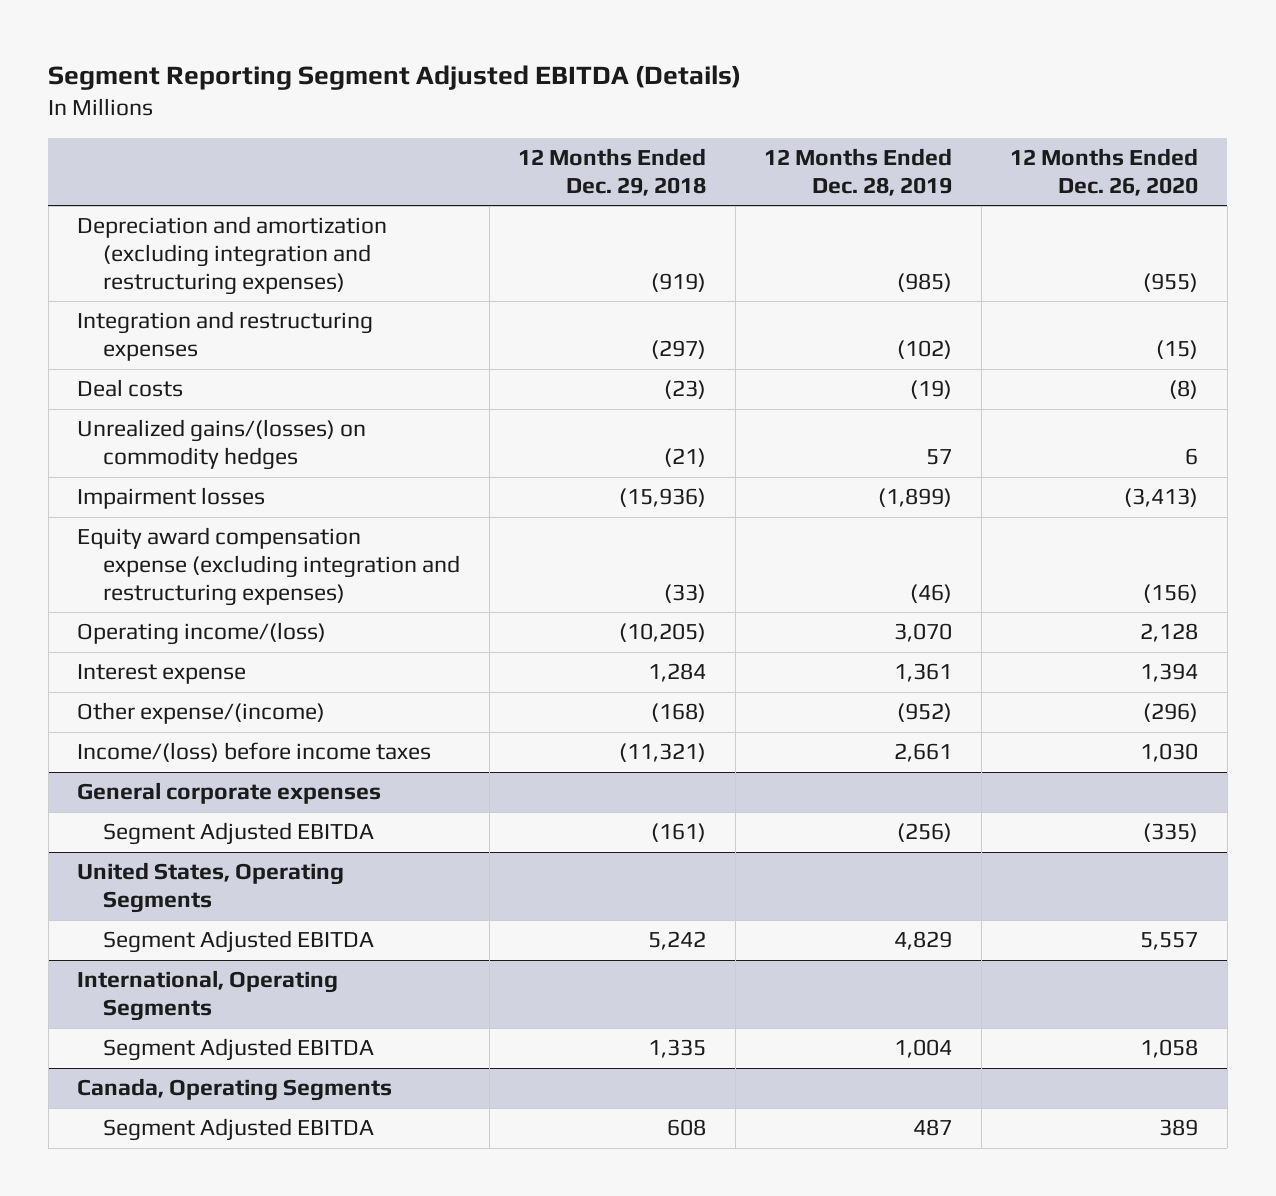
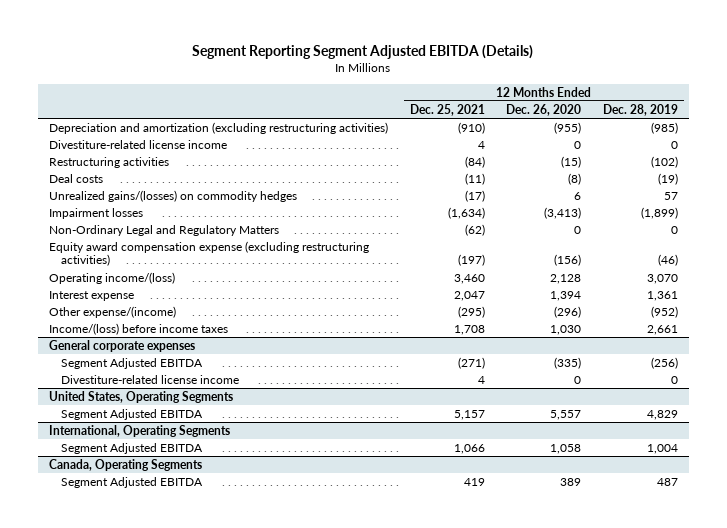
[518,147,707,196] 12 Months Ended Dec. 29, 2018 -> none
none -> [409,103,485,116] Dec. 25, 2021
[77,216,388,296] Depreciation and amortization (excluding integration and restructuring expenses) -> [48,121,388,134] Depreciation and amortization (excluding restructuring activities)
none -> [48,139,227,149] Divestiture-related license income
[77,311,374,362] Integration and restructuring expenses -> [48,156,169,168] Restructuring activities
none -> [48,224,279,236] Non-Ordinary Legal and Regulatory Matters
[77,527,461,607] Equity award compensation expense (excluding integration and restructuring expenses) -> [48,240,369,267] Equity award compensation expense (excluding restructuring activities)
none -> [60,374,239,384] Divestiture-related license income

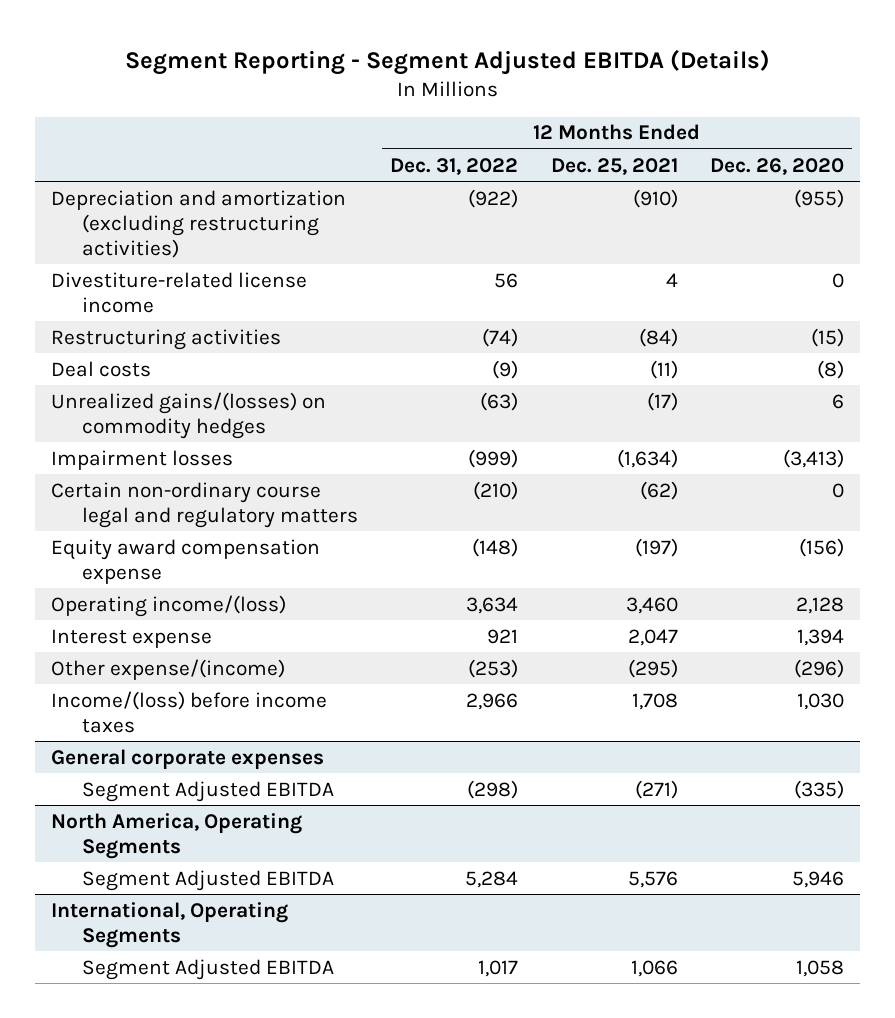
[192,45,534,60] Segment Reporting Segment Adjusted EBITDA (Details) -> [124,48,770,75] Segment Reporting - Segment Adjusted EBITDA (Details)
[603,103,679,116] Dec. 28, 2019 -> none
none -> [390,157,519,175] Dec. 31, 2022
[48,224,279,236] Non-Ordinary Legal and Regulatory Matters -> [51,481,359,528] Certain non-ordinary course legal and regulatory matters
[48,240,369,267] Equity award compensation expense (excluding restructuring activities) -> [51,538,321,584] Equity award compensation expense
[60,374,239,384] Divestiture-related license income -> none
[48,390,233,403] United States, Operating Segments -> none
none -> [51,812,303,859] North America, Operating Segments
[453,409,485,420] 5,157 -> [627,870,678,888] 5,576
[550,409,582,420] 5,557 -> [792,870,845,888] 5,946
[48,458,202,471] Canada, Operating Segments -> none
[60,476,203,488] Segment Adjusted EBITDA -> none

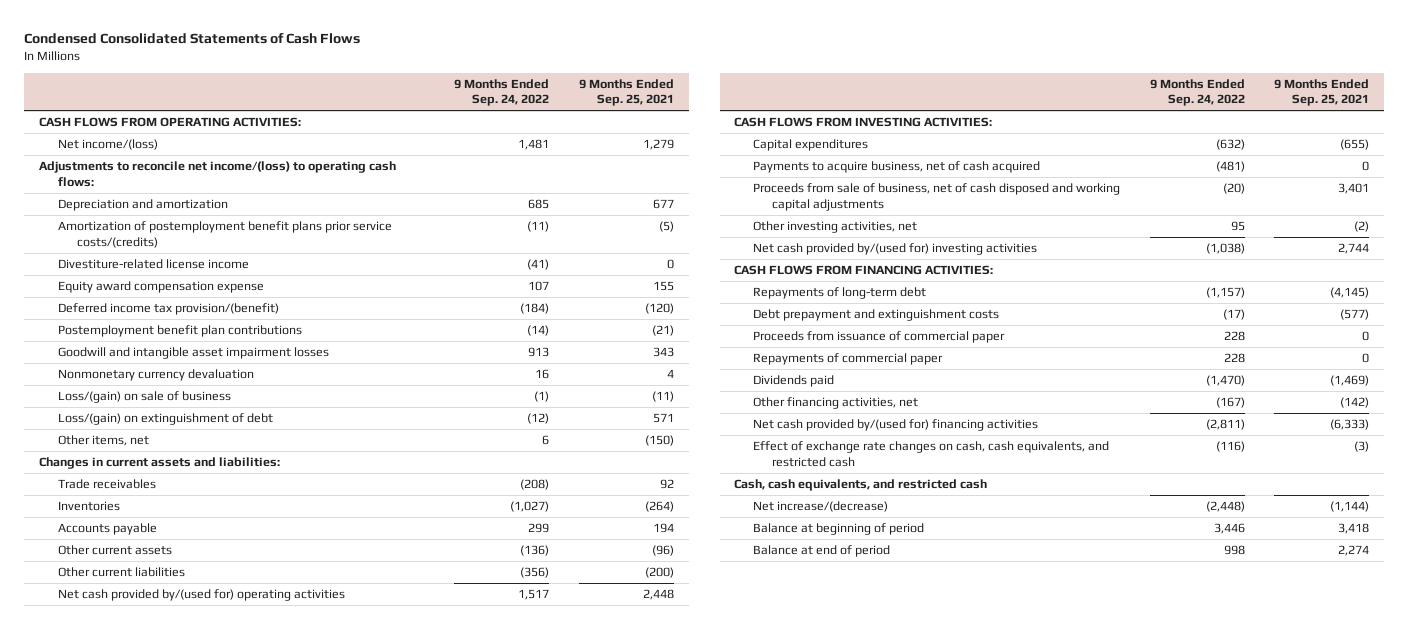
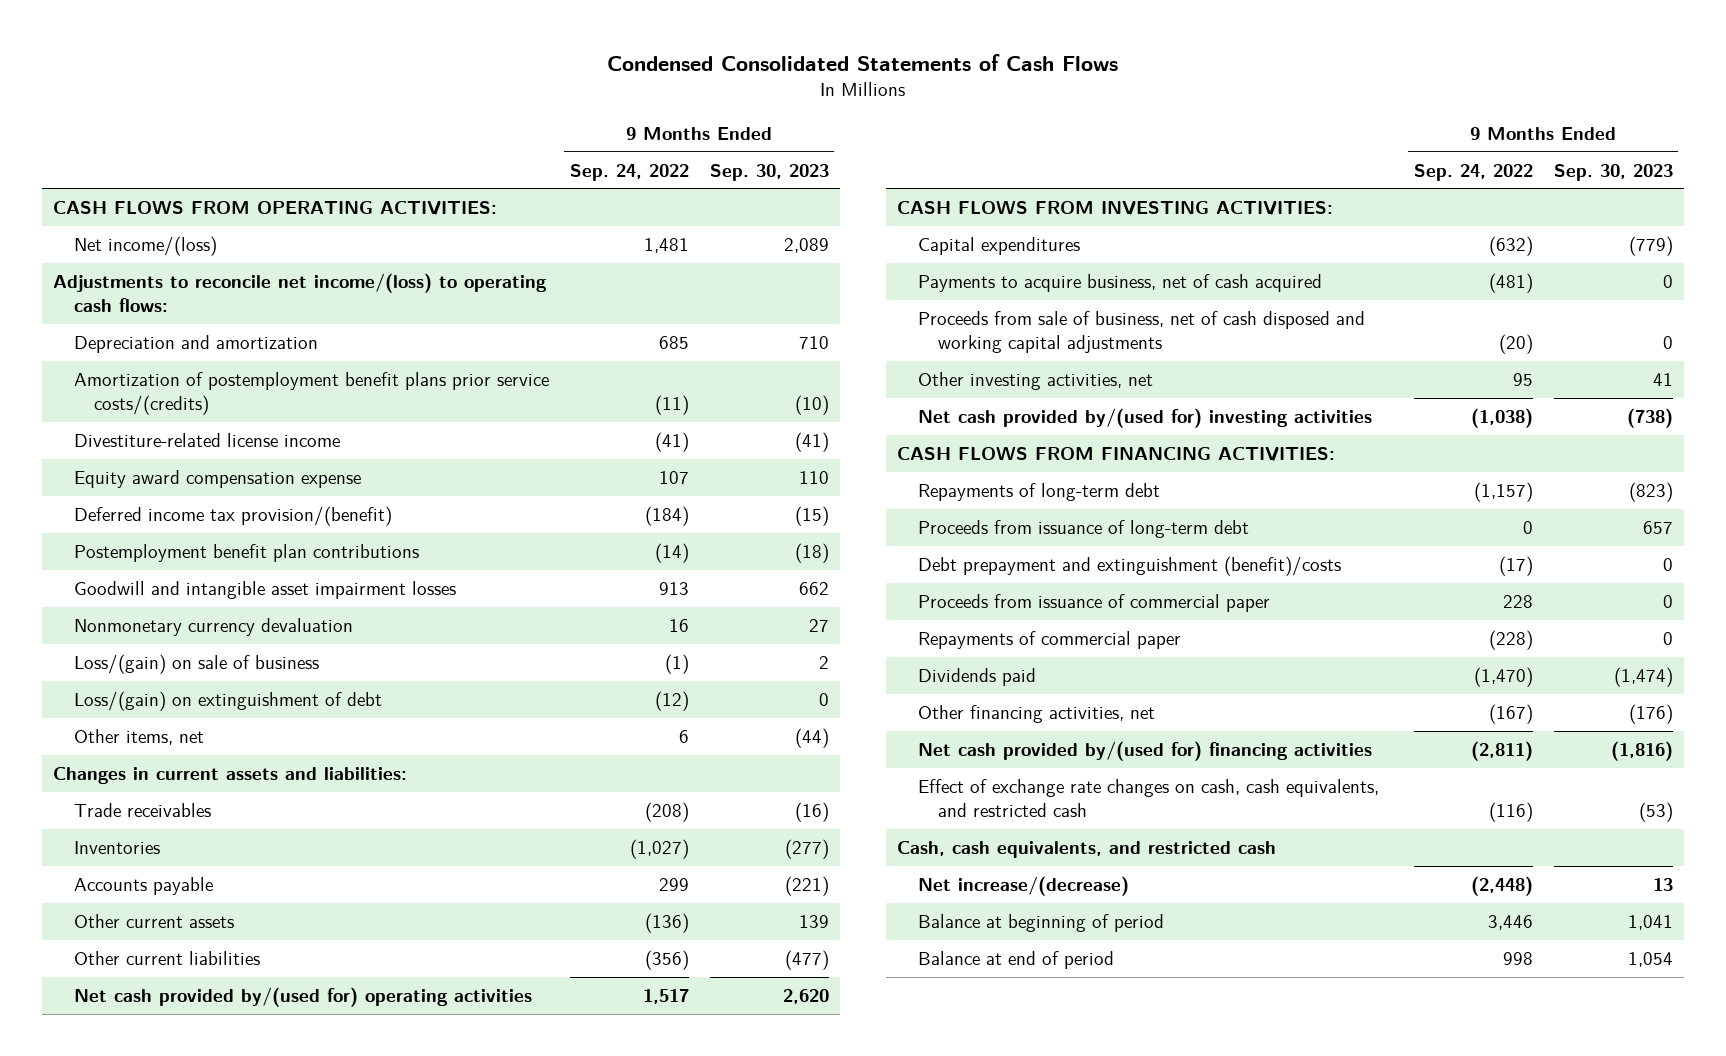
[578,78,674,107] 9 Months Ended Sep. 25, 2021 -> none
none -> [709,163,829,181] Sep. 30, 2023
none -> [917,519,1249,538] Proceeds from issuance of long-term debt
[753,309,1000,322] Debt prepayment and extinguishment costs -> [917,555,1341,576] Debt prepayment and extinguishment (benefit)/costs
[1223,353,1245,364] 228 -> [1488,629,1533,650] (228)

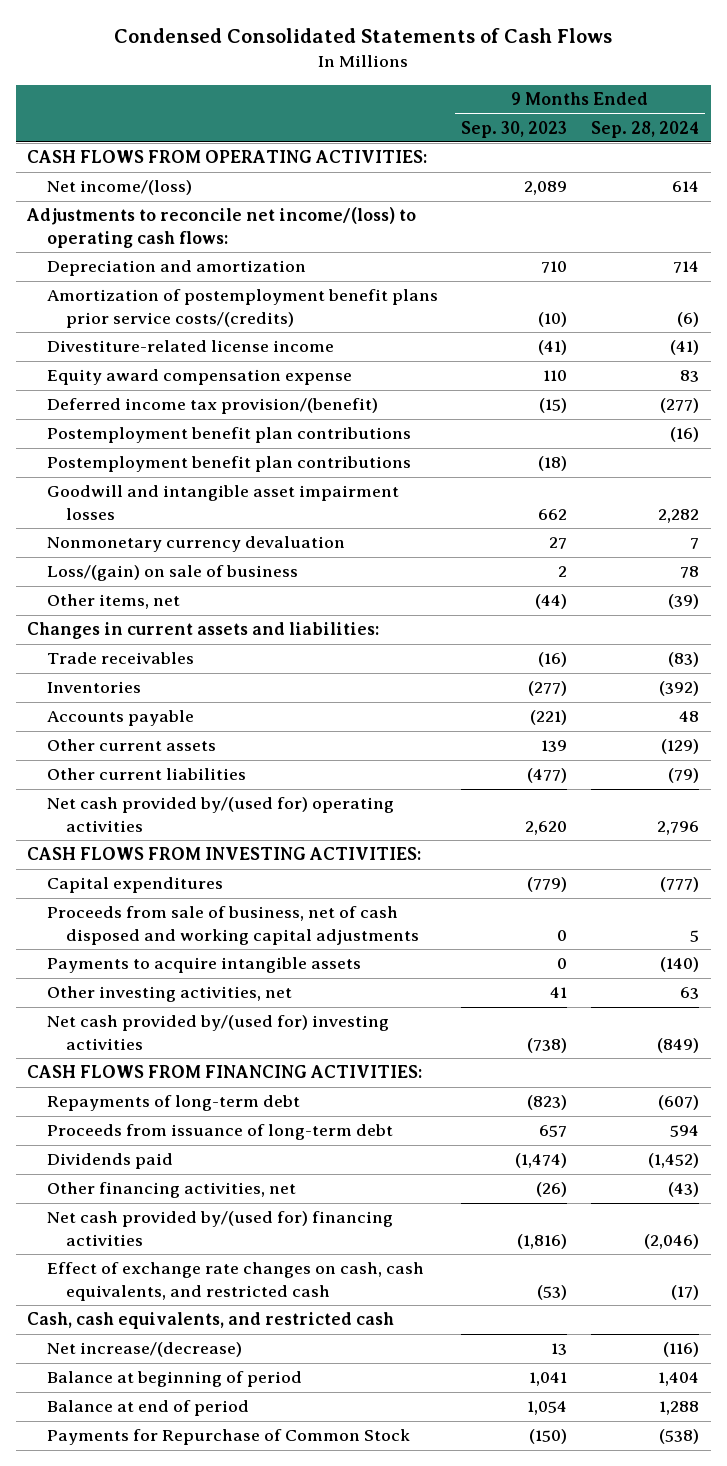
[569,163,689,181] Sep. 24, 2022 -> none
none -> [591,120,700,138] Sep. 28, 2024
none -> [46,427,411,444] Postemployment benefit plan contributions
[73,690,382,711] Loss/(gain) on extinguishment of debt -> none
[917,273,1322,292] Payments to acquire business, net of cash acquired -> none
none -> [46,957,361,974] Payments to acquire intangible assets
[917,555,1341,576] Debt prepayment and extinguishment (benefit)/costs -> none
[917,593,1270,612] Proceeds from issuance of commercial paper -> none
[917,630,1181,649] Repayments of commercial paper -> none
[1628,703,1673,724] (176) -> [536,1182,568,1198] (26)
none -> [46,1429,410,1446] Payments for Repurchase of Common Stock

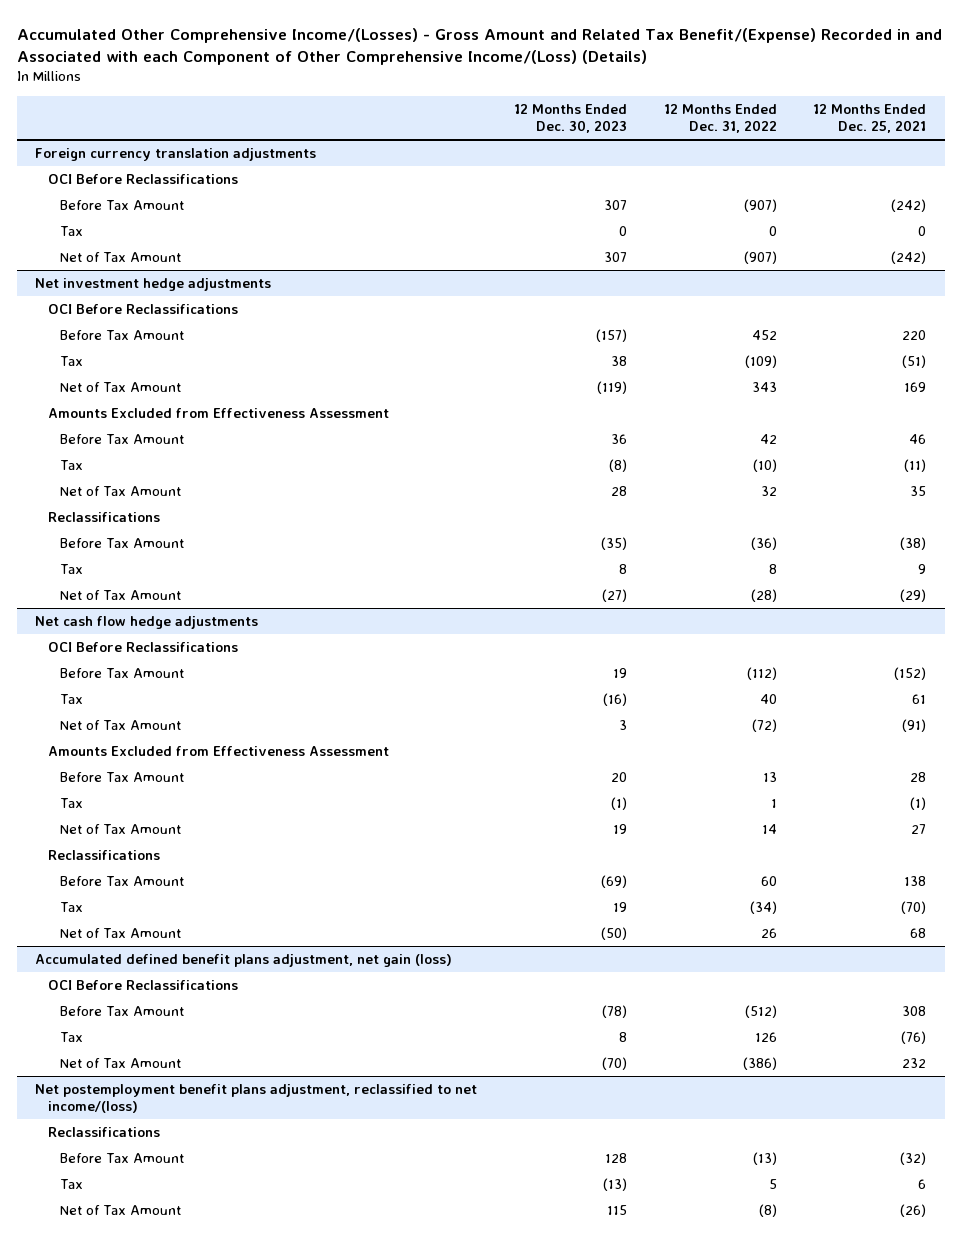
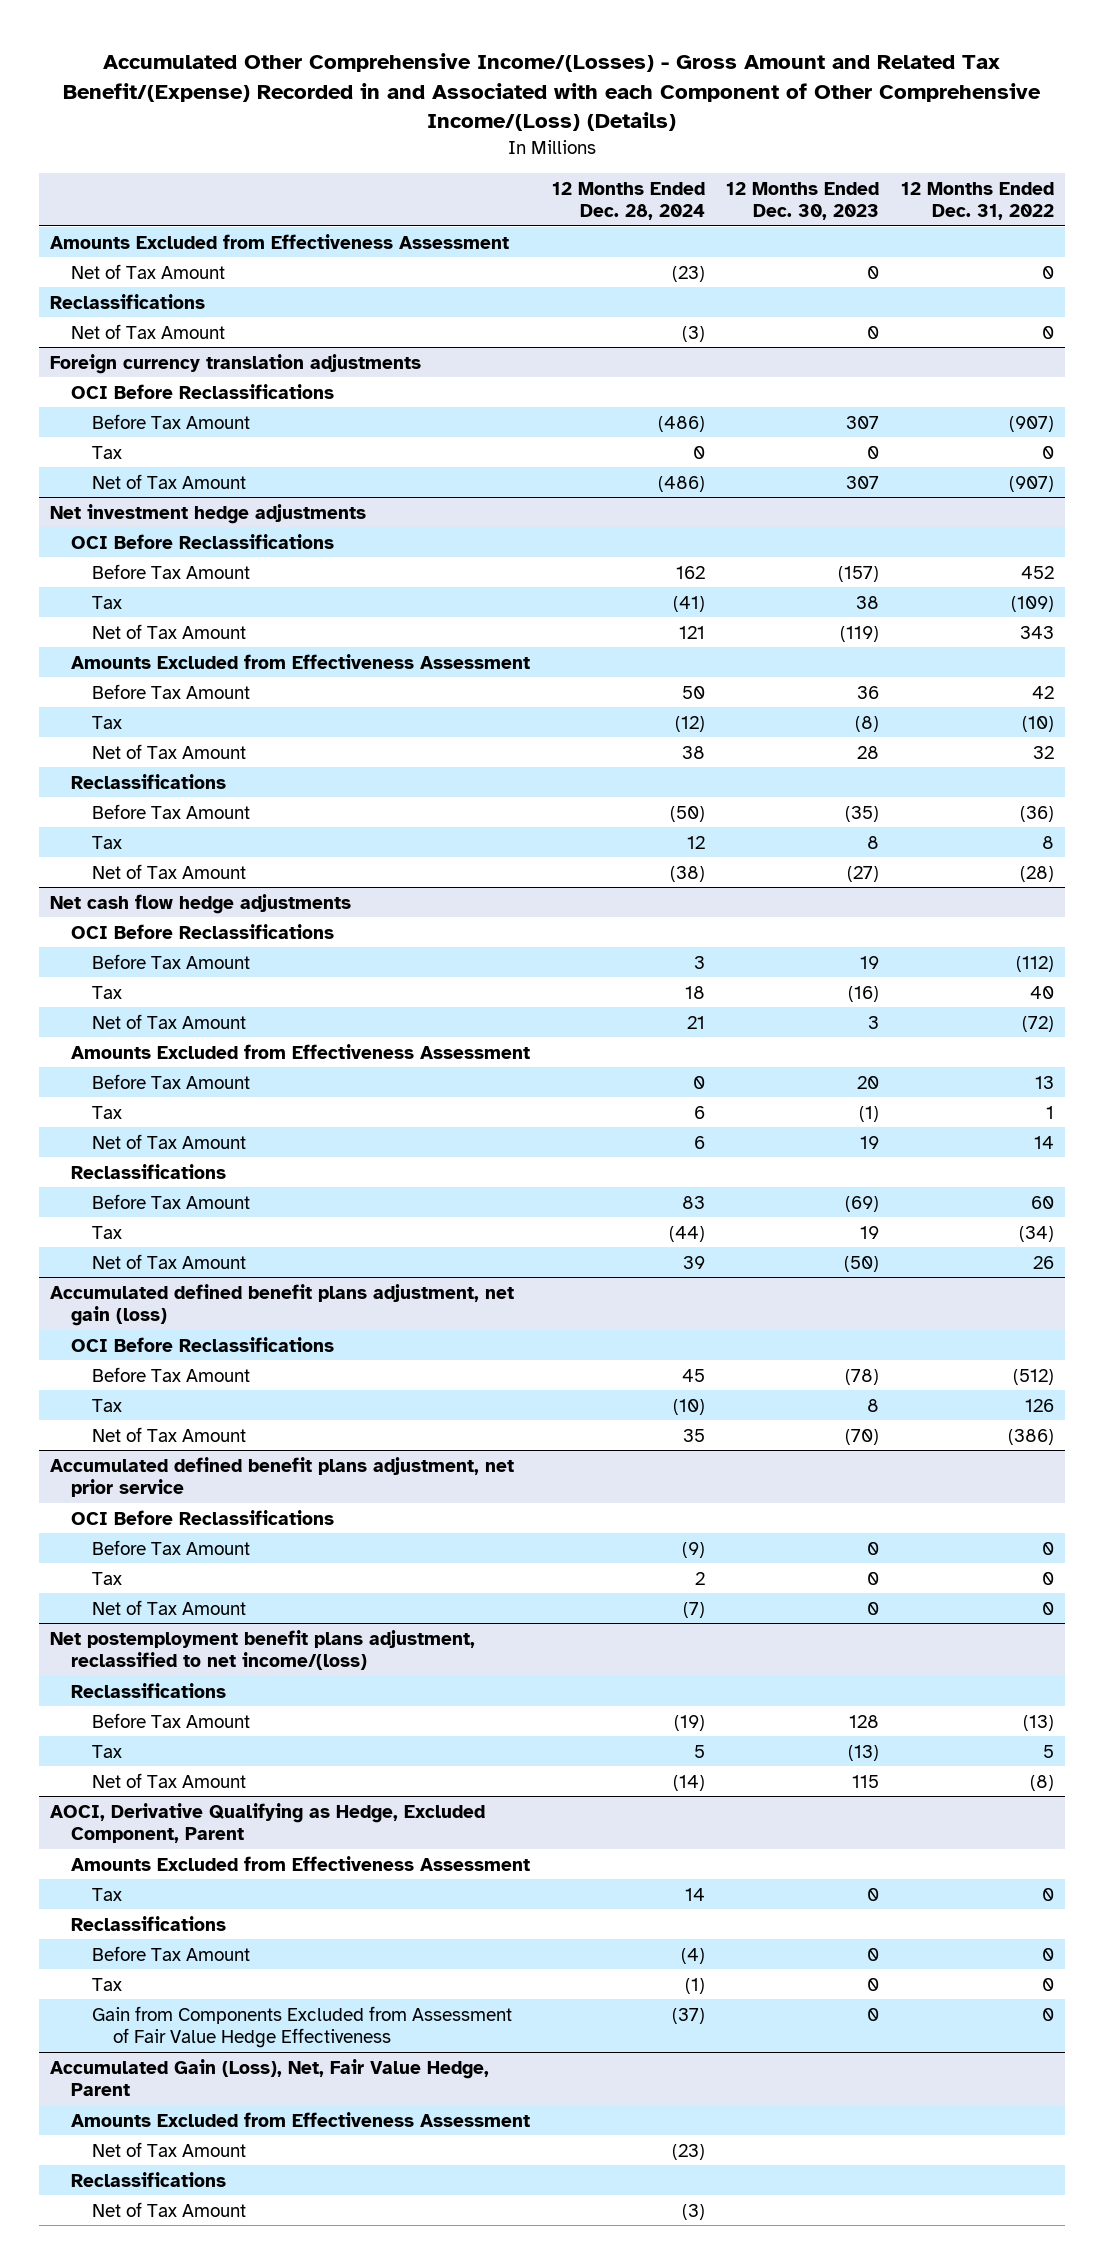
[813,103,927,134] 12 Months Ended Dec. 25, 2021 -> none
none -> [551,181,705,221] 12 Months Ended Dec. 28, 2024
none -> [50,233,510,249] Amounts Excluded from Effectiveness Assessment
none -> [71,263,226,279] Net of Tax Amount
none -> [50,293,206,309] Reclassifications
none -> [71,323,226,339] Net of Tax Amount
none -> [50,1456,515,1498] Accumulated defined benefit plans adjustment, net prior service
none -> [71,1509,335,1525] OCI Before Reclassifications
none -> [92,1539,251,1555] Before Tax Amount
none -> [92,1571,123,1585] Tax
none -> [92,1599,247,1615] Net of Tax Amount
none -> [50,1802,486,1844] AOCI, Derivative Qualifying as Hedge, Excluded Component, Parent
none -> [71,1855,531,1871] Amounts Excluded from Effectiveness Assessment
none -> [92,1887,123,1901] Tax
none -> [71,1915,227,1931] Reclassifications
none -> [92,1945,251,1961] Before Tax Amount
none -> [92,1977,123,1991] Tax
none -> [92,2005,513,2049] Gain from Components Excluded from Assessment of Fair Value Hedge Effectiveness
none -> [50,2058,490,2097] Accumulated Gain (Loss), Net, Fair Value Hedge, Parent
none -> [71,2111,531,2127] Amounts Excluded from Effectiveness Assessment
none -> [92,2141,247,2157] Net of Tax Amount
none -> [71,2171,227,2187] Reclassifications
none -> [92,2201,247,2217] Net of Tax Amount

